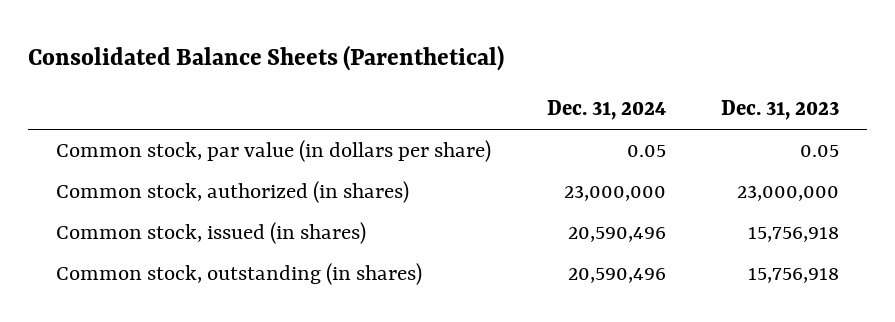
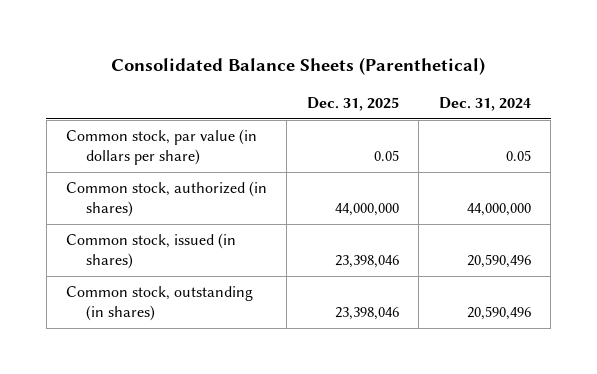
[721,100,840,121] Dec. 31, 2023 -> none
none -> [306,96,399,111] Dec. 31, 2025
[563,185,666,202] 23,000,000 -> [466,203,531,217] 44,000,000

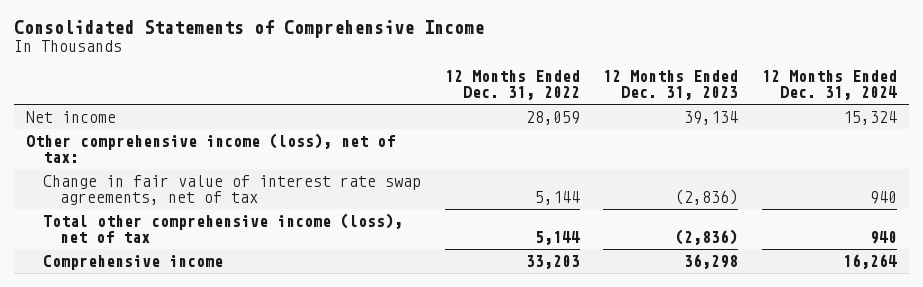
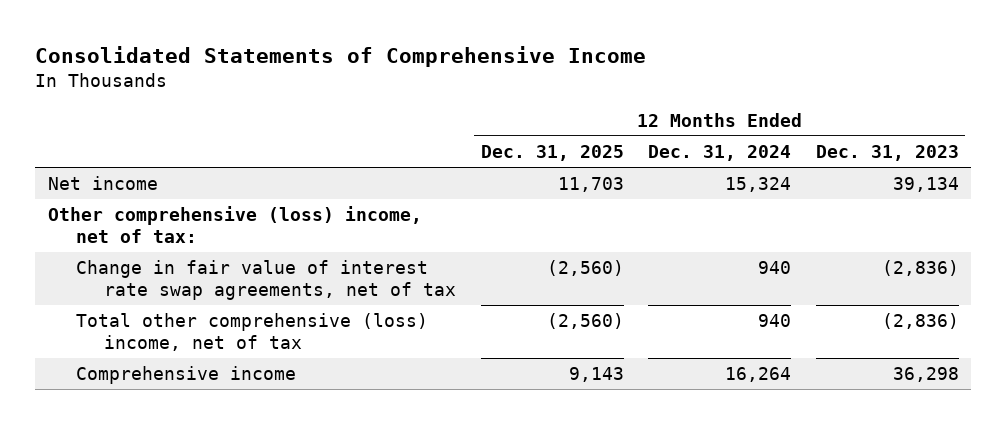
[444,70,580,101] 12 Months Ended Dec. 31, 2022 -> none
none -> [480,144,624,161] Dec. 31, 2025
[26,132,396,163] Other comprehensive income (loss), net of tax: -> [47,206,422,243] Other comprehensive (loss) income, net of tax:
[43,212,404,243] Total other comprehensive income (loss), net of tax -> [75,313,428,351] Total other comprehensive (loss) income, net of tax

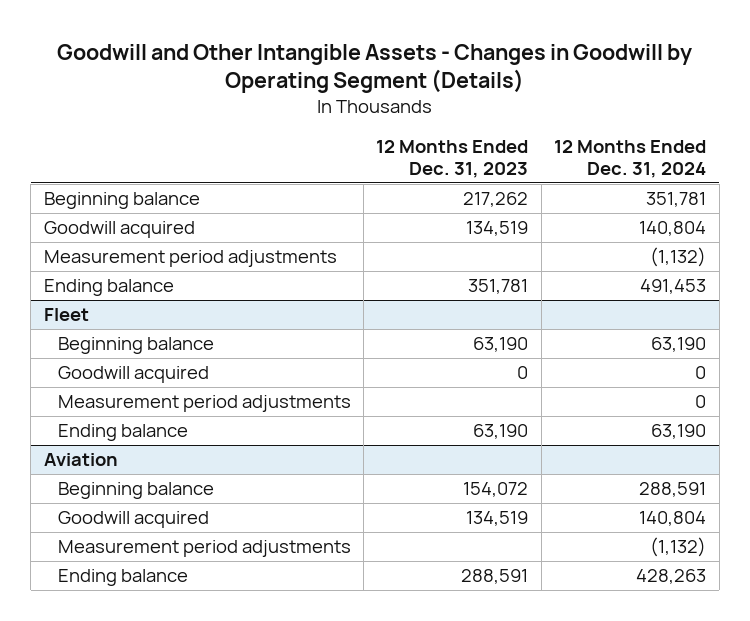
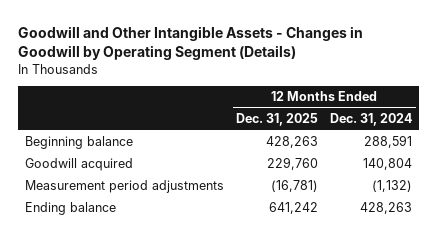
[376,140,529,179] 12 Months Ended Dec. 31, 2023 -> none
none -> [236,113,319,127] Dec. 31, 2025
[43,192,200,210] Beginning balance -> none
[43,221,195,239] Goodwill acquired -> none
[43,250,337,268] Measurement period adjustments -> none
[43,279,174,297] Ending balance -> none
[43,308,89,322] Fleet -> none
[57,337,214,355] Beginning balance -> none
[57,366,209,384] Goodwill acquired -> none
[57,395,351,413] Measurement period adjustments -> none
[57,424,188,442] Ending balance -> none
[43,453,118,467] Aviation -> none

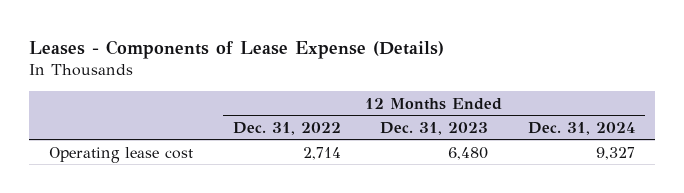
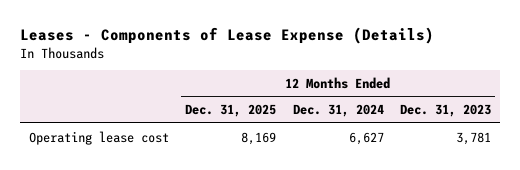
[232,121,341,135] Dec. 31, 2022 -> none
none -> [185,104,277,118] Dec. 31, 2025
[448,146,489,160] 6,480 -> [456,131,492,145] 3,781
[596,146,636,160] 9,327 -> [348,131,384,145] 6,627

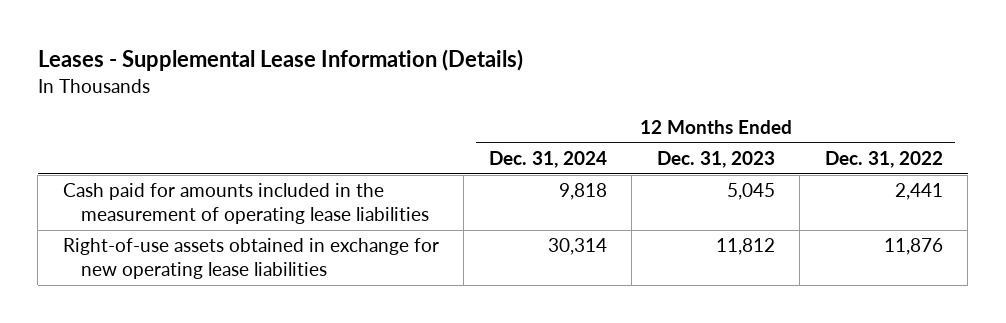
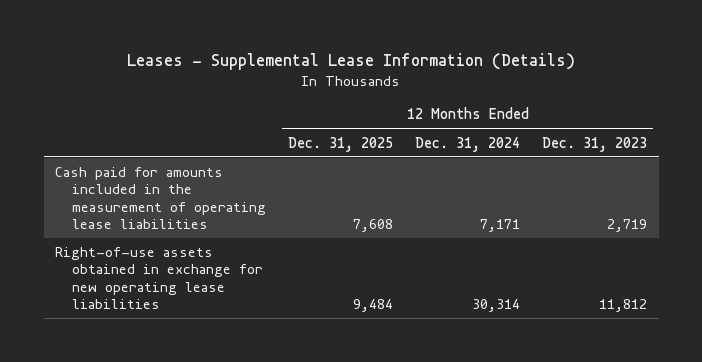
[824,151,943,169] Dec. 31, 2022 -> none
none -> [287,136,393,152] Dec. 31, 2025
[558,183,607,201] 9,818 -> [480,218,521,232] 7,171
[726,183,775,201] 5,045 -> [607,218,648,232] 2,719

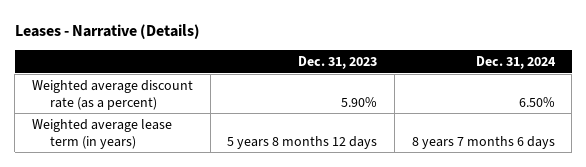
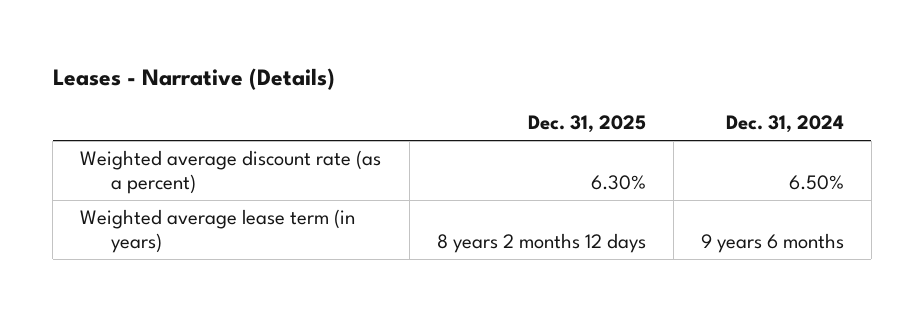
[298,55,378,69] Dec. 31, 2023 -> none
none -> [527,115,646,134] Dec. 31, 2025
[411,135,555,149] 8 years 7 months 6 days -> [700,233,844,254] 9 years 6 months

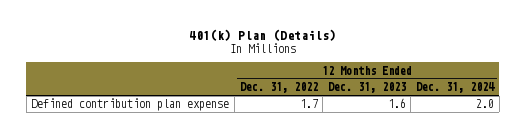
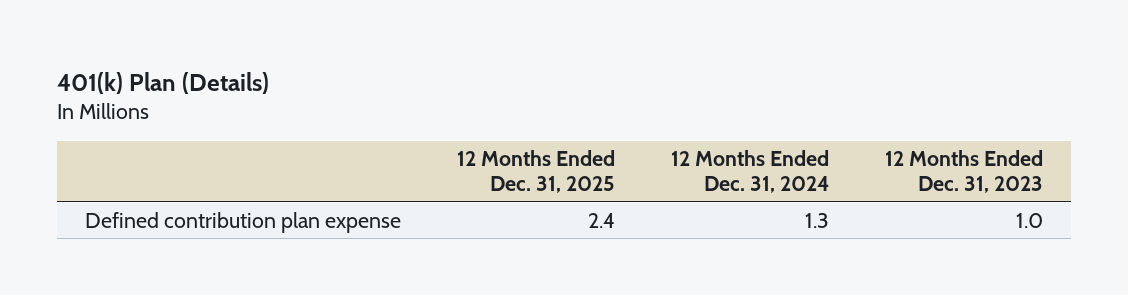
[239,82,318,94] Dec. 31, 2022 -> none
none -> [457,150,616,194] 12 Months Ended Dec. 31, 2025
[387,98,406,109] 1.6 -> [1015,213,1043,229] 1.0
[476,99,495,109] 2.0 -> [804,213,829,229] 1.3

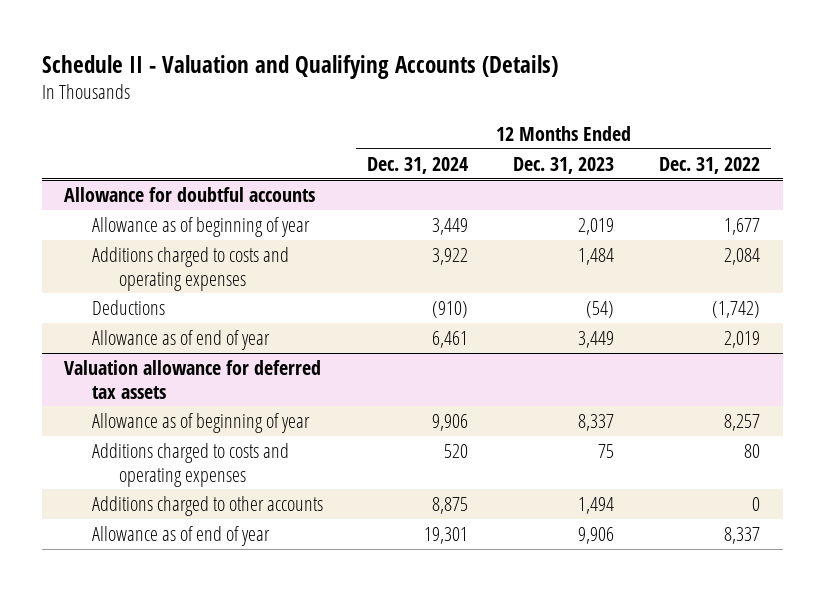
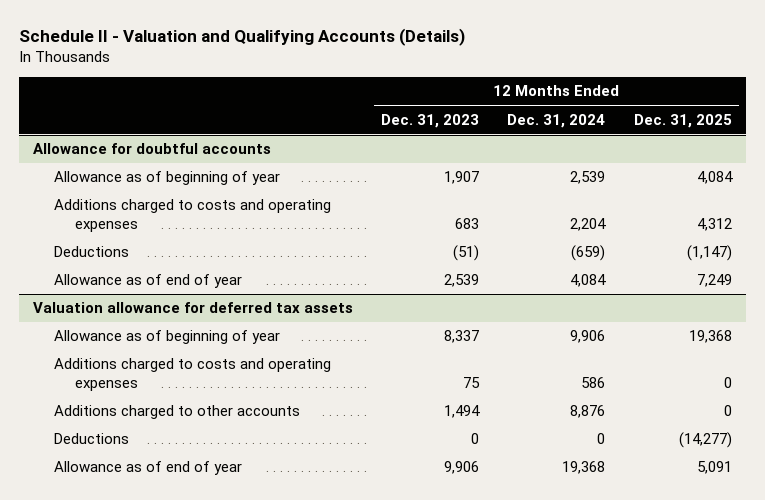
[659,156,761,174] Dec. 31, 2022 -> none
none -> [633,113,732,128] Dec. 31, 2025
[432,217,469,235] 3,449 -> [570,171,606,185] 2,539
[578,217,615,235] 2,019 -> [444,171,480,185] 1,907
[432,247,469,265] 3,922 -> [570,218,607,232] 2,204
[578,247,615,265] 1,484 -> [455,218,480,230] 683
[432,300,469,318] (910) -> [571,245,606,262] (659)
[586,300,615,318] (54) -> [453,245,480,262] (51)
[432,330,469,348] 6,461 -> [570,274,607,288] 4,084
[578,330,615,348] 3,449 -> [444,274,480,288] 2,539
[444,443,469,458] 520 -> [581,377,606,389] 586
[432,496,469,514] 8,875 -> [570,405,606,419] 8,876
none -> [53,433,129,445] Deductions
[424,526,469,544] 19,301 -> [562,461,606,475] 19,368

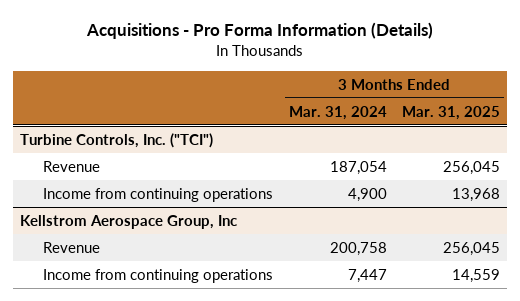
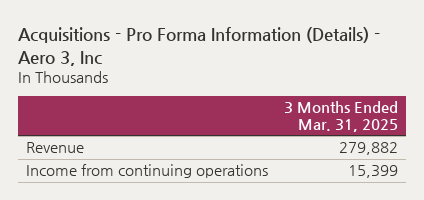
[86,21,434,39] Acquisitions - Pro Forma Information (Details) -> [18,27,381,66] Acquisitions - Pro Forma Information (Details) - Aero 3, Inc
[288,105,387,120] Mar. 31, 2024 -> none
[20,132,214,148] Turbine Controls, Inc. ("TCI") -> none
[20,214,238,229] Kellstrom Aerospace Group, Inc -> none
[43,241,101,253] Revenue -> none
[43,268,274,283] Income from continuing operations -> none
[442,160,500,175] 256,045 -> [339,142,399,156] 279,882
[451,187,500,202] 13,968 -> [348,165,399,179] 15,399

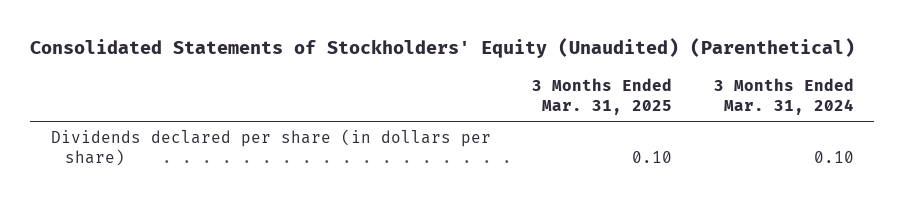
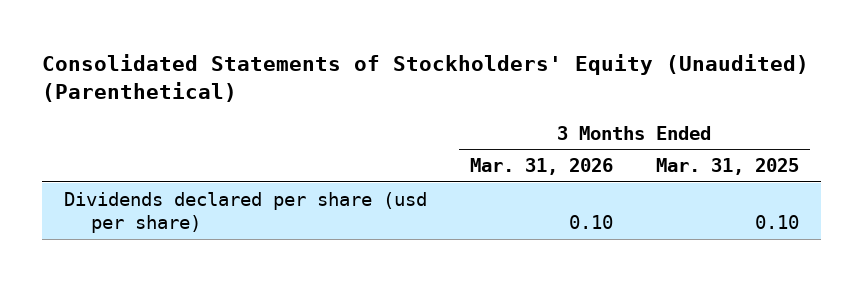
[713,77,854,115] 3 Months Ended Mar. 31, 2024 -> none
none -> [469,158,613,176] Mar. 31, 2026
[51,129,492,166] Dividends declared per share (in dollars per share) -> [63,191,427,234] Dividends declared per share (usd per share)

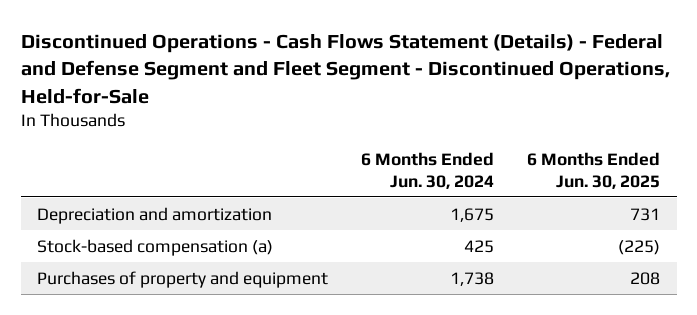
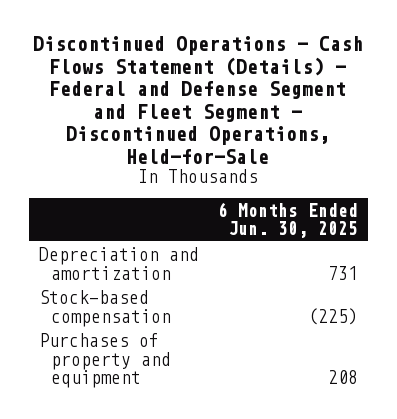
[361,152,495,189] 6 Months Ended Jun. 30, 2024 -> none
[37,238,274,256] Stock-based compensation (a) -> [38,290,172,327] Stock-based compensation

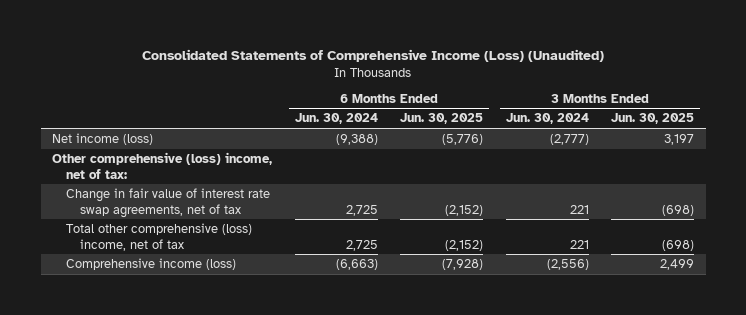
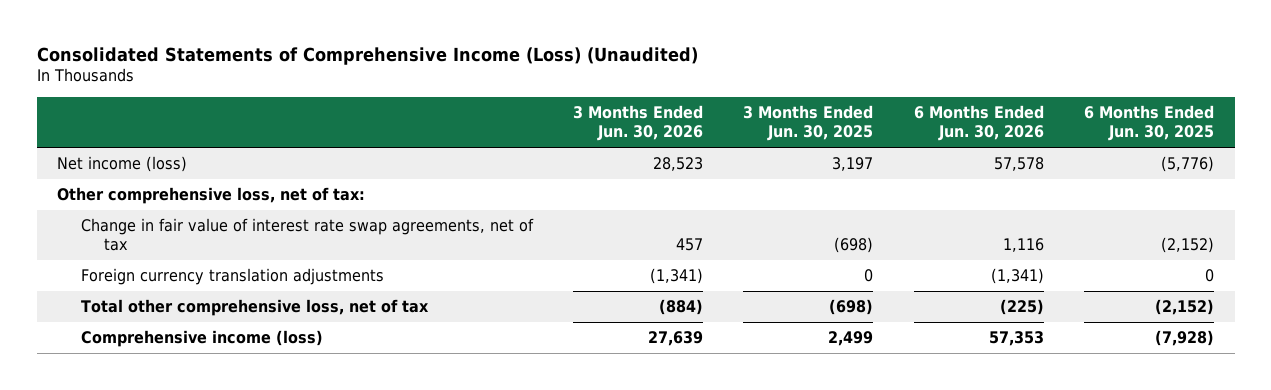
[294,113,378,125] Jun. 30, 2024 -> none
[505,113,589,125] Jun. 30, 2024 -> none
none -> [573,105,704,142] 3 Months Ended Jun. 30, 2026
none -> [913,105,1044,142] 6 Months Ended Jun. 30, 2026
[52,151,273,179] Other comprehensive (loss) income, net of tax: -> [56,187,365,205] Other comprehensive loss, net of tax:
none -> [80,268,384,286] Foreign currency translation adjustments
[66,222,253,251] Total other comprehensive (loss) income, net of tax -> [80,299,429,317] Total other comprehensive loss, net of tax

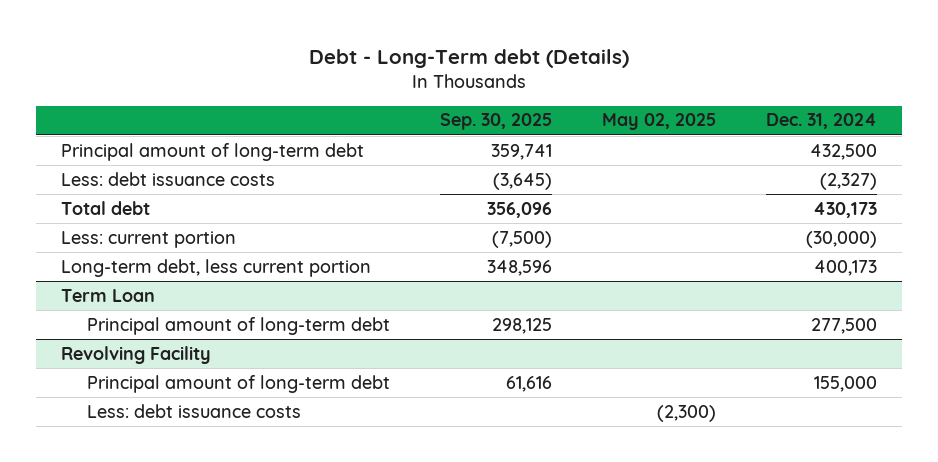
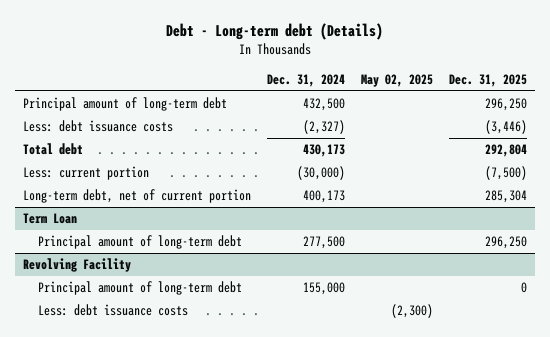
[309,48,630,68] Debt - Long-Term debt (Details) -> [165,22,383,40] Debt - Long-term debt (Details)
[439,113,552,131] Sep. 30, 2025 -> none
none -> [448,73,527,87] Dec. 31, 2025
[60,258,371,277] Long-term debt, less current portion -> [22,189,251,204] Long-term debt, net of current portion

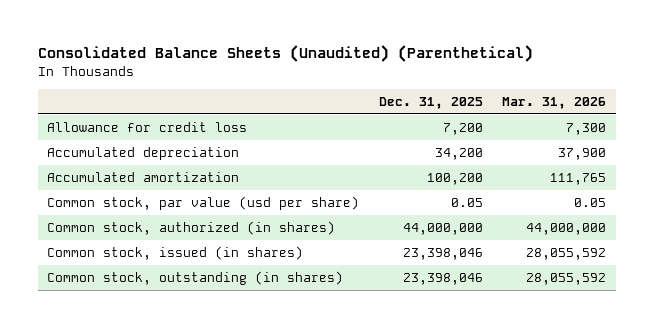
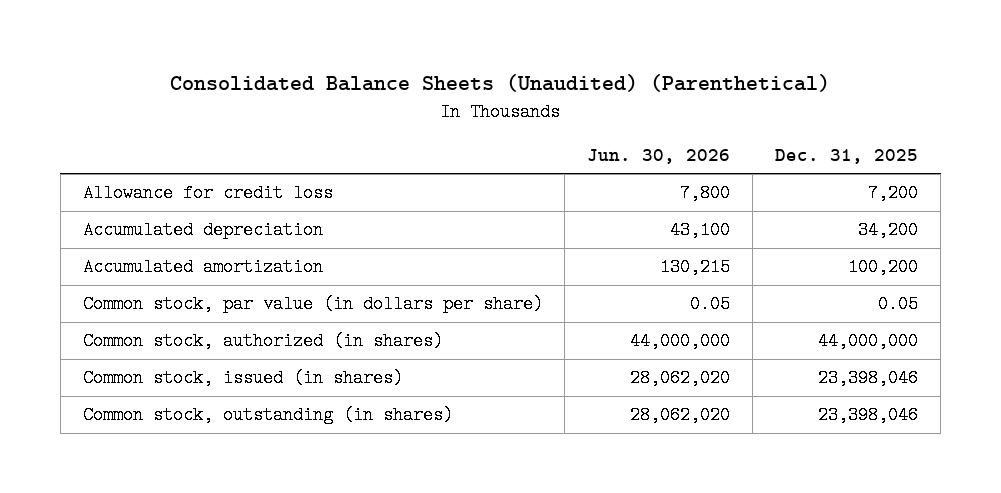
[502,97,607,110] Mar. 31, 2026 -> none
none -> [587,148,731,164] Jun. 30, 2026
[47,195,360,210] Common stock, par value (usd per share) -> [82,295,543,314] Common stock, par value (in dollars per share)

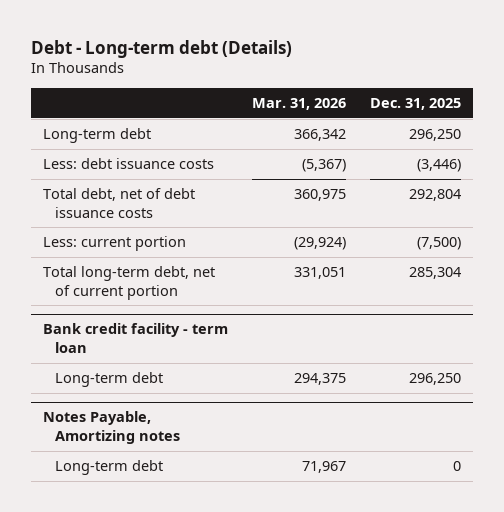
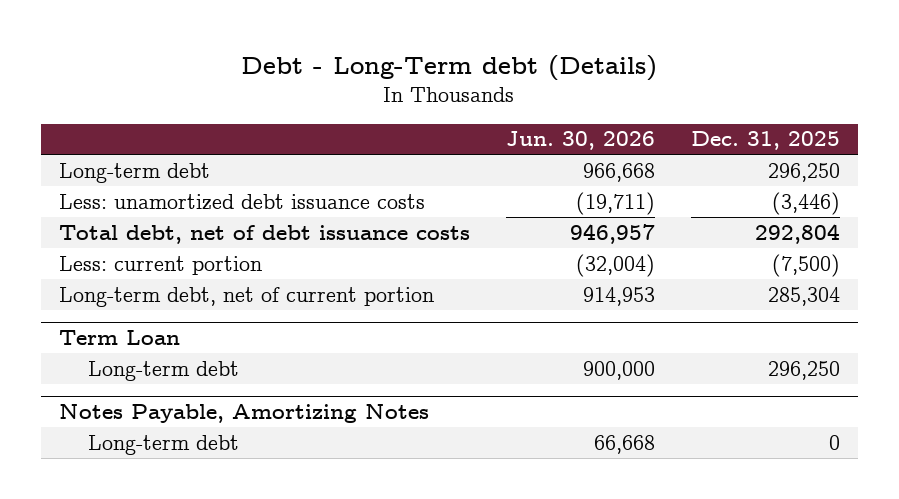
[31,39,293,58] Debt - Long-term debt (Details) -> [241,54,658,81] Debt - Long-Term debt (Details)
[252,98,347,111] Mar. 31, 2026 -> none
none -> [505,131,655,151] Jun. 30, 2026
[43,158,215,170] Less: debt issuance costs -> [58,193,425,210] Less: unamortized debt issuance costs
[43,266,216,300] Total long-term debt, net of current portion -> [58,286,434,307] Long-term debt, net of current portion
[43,323,229,354] Bank credit facility - term loan -> [58,330,180,346] Term Loan
[43,411,180,445] Notes Payable, Amortizing notes -> [58,404,429,424] Notes Payable, Amortizing Notes

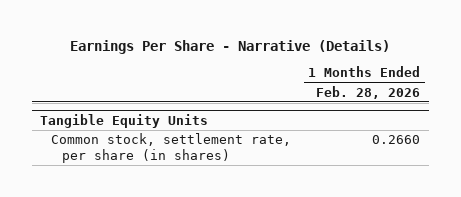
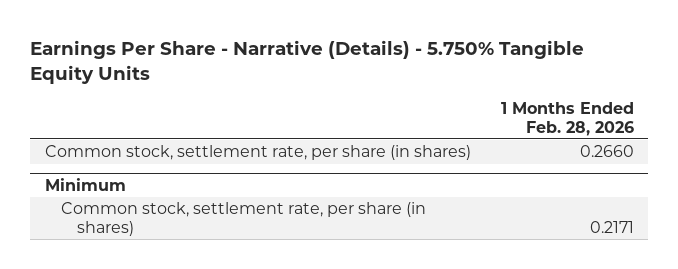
[70,39,391,54] Earnings Per Share - Narrative (Details) -> [29,40,584,85] Earnings Per Share - Narrative (Details) - 5.750% Tangible Equity Units
[40,114,209,129] Tangible Equity Units -> none
none -> [44,177,126,191] Minimum
none -> [61,202,427,237] Common stock, settlement rate, per share (in shares)

